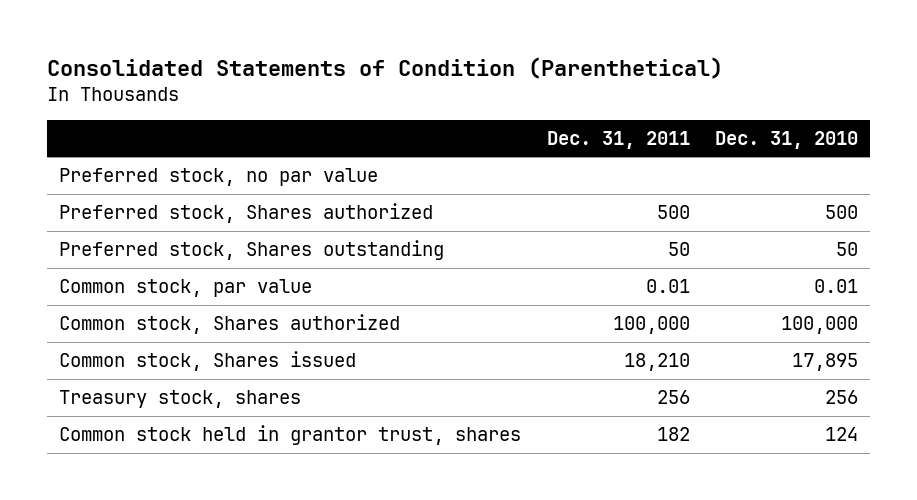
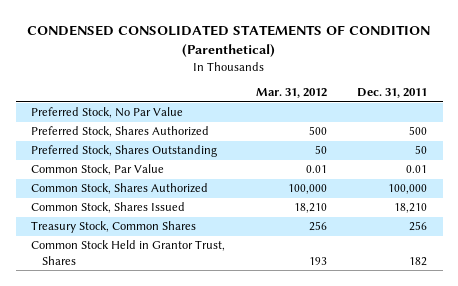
[46,56,723,79] Consolidated Statements of Condition (Parenthetical) -> [27,24,431,58] CONDENSED CONSOLIDATED STATEMENTS OF CONDITION (Parenthetical)
[714,130,858,149] Dec. 31, 2010 -> none
none -> [255,88,327,99] Mar. 31, 2012
[59,168,379,187] Preferred stock, no par value -> [31,107,184,119] Preferred Stock, No Par Value
[59,203,434,224] Preferred stock, Shares authorized -> [31,126,210,138] Preferred Stock, Shares Authorized
[59,240,445,261] Preferred stock, Shares outstanding -> [31,145,218,158] Preferred Stock, Shares Outstanding
[59,279,313,298] Common stock, par value -> [31,164,165,176] Common Stock, Par Value
[59,314,401,335] Common stock, Shares authorized -> [31,183,209,195] Common Stock, Shares Authorized
[59,351,357,372] Common stock, Shares issued -> [31,202,186,214] Common Stock, Shares Issued
[59,390,302,409] Treasury stock, shares -> [31,221,197,234] Treasury Stock, Common Shares
[59,425,522,446] Common stock held in grantor trust, shares -> [31,240,226,265] Common Stock Held in Grantor Trust, Shares

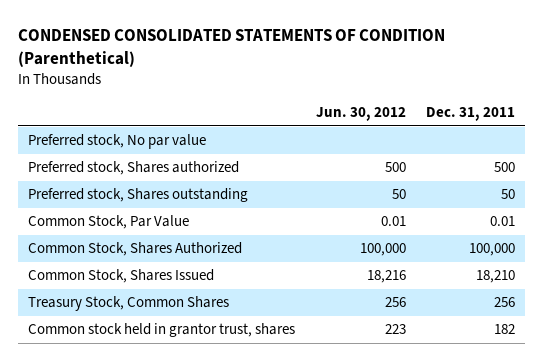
[255,88,327,99] Mar. 31, 2012 -> none
none -> [315,107,406,122] Jun. 30, 2012
[31,107,184,119] Preferred Stock, No Par Value -> [28,134,207,150] Preferred stock, No par value
[31,126,210,138] Preferred Stock, Shares Authorized -> [28,161,240,176] Preferred stock, Shares authorized
[31,145,218,158] Preferred Stock, Shares Outstanding -> [28,188,249,203] Preferred stock, Shares outstanding
[31,240,226,265] Common Stock Held in Grantor Trust, Shares -> [28,323,296,338] Common stock held in grantor trust, shares

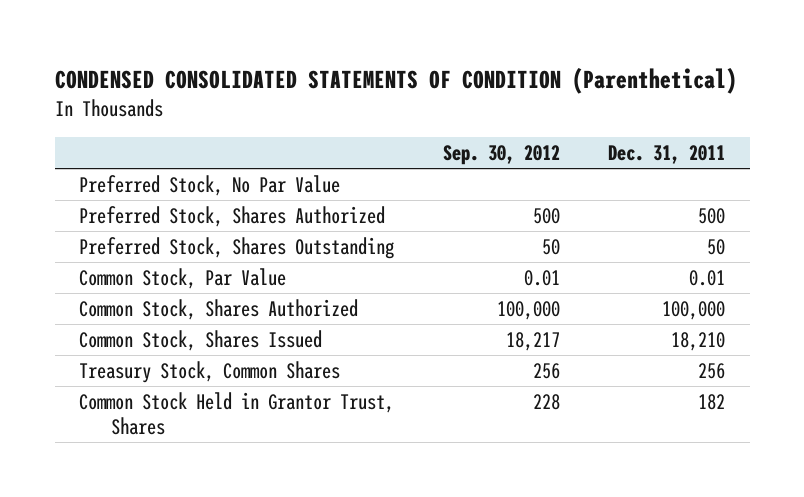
[315,107,406,122] Jun. 30, 2012 -> none
none -> [442,145,560,166] Sep. 30, 2012
[28,134,207,150] Preferred stock, No par value -> [79,174,341,196] Preferred Stock, No Par Value
[28,161,240,176] Preferred stock, Shares authorized -> [79,205,386,227] Preferred Stock, Shares Authorized
[28,188,249,203] Preferred stock, Shares outstanding -> [79,236,395,259] Preferred Stock, Shares Outstanding
[28,323,296,338] Common stock held in grantor trust, shares -> [79,391,395,436] Common Stock Held in Grantor Trust, Shares

